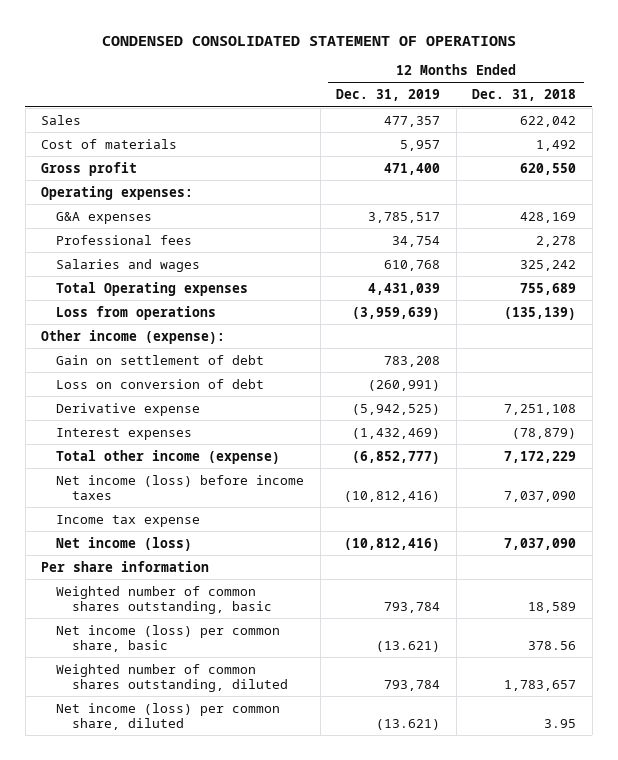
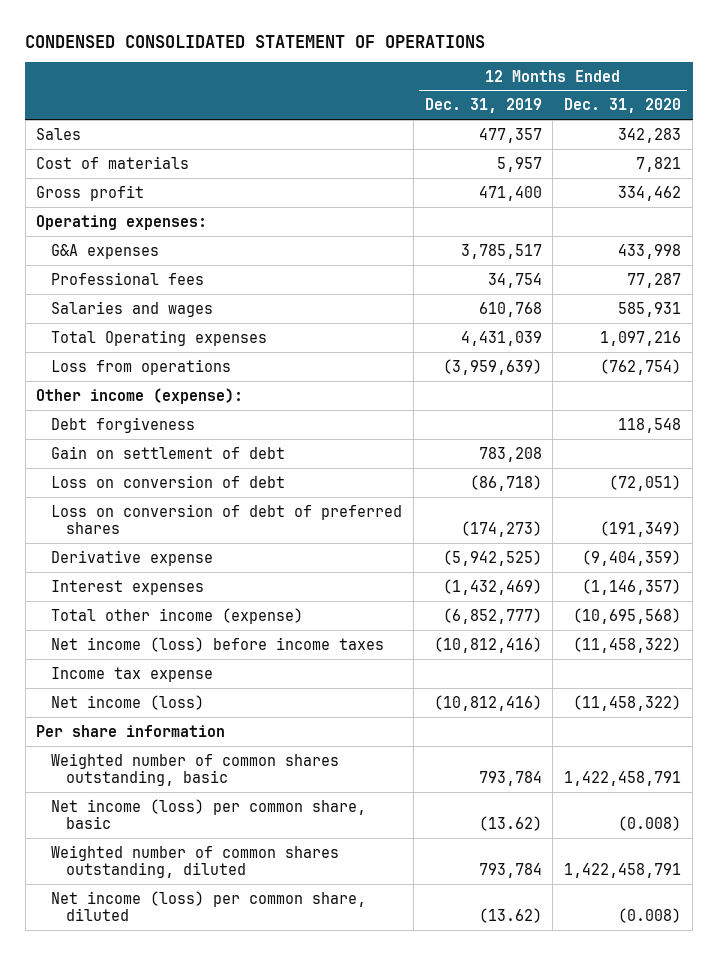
[472,89,577,102] Dec. 31, 2018 -> none
none -> [564,98,682,114] Dec. 31, 2020
none -> [51,416,196,433] Debt forgiveness
[368,379,441,391] (260,991) -> [469,474,542,491] (86,718)
none -> [51,503,403,535] Loss on conversion of debt of preferred shares
[376,641,441,653] (13.621) -> [478,816,542,832] (13.62)
[376,719,441,731] (13.621) -> [478,908,542,924] (13.62)

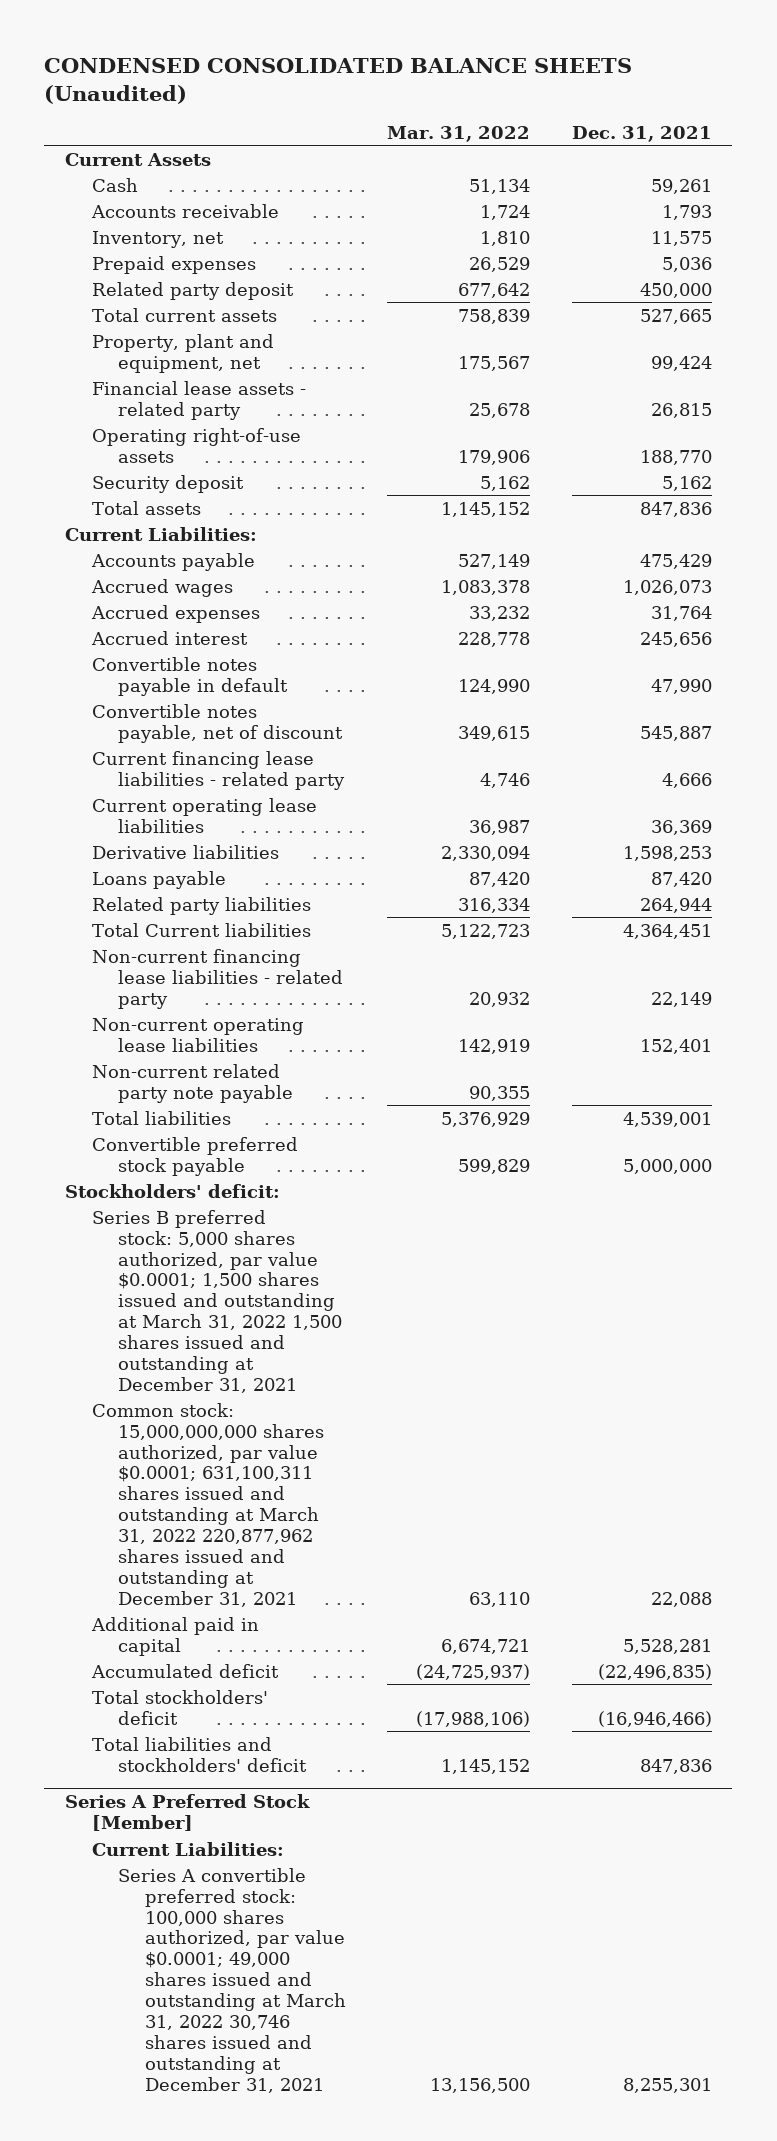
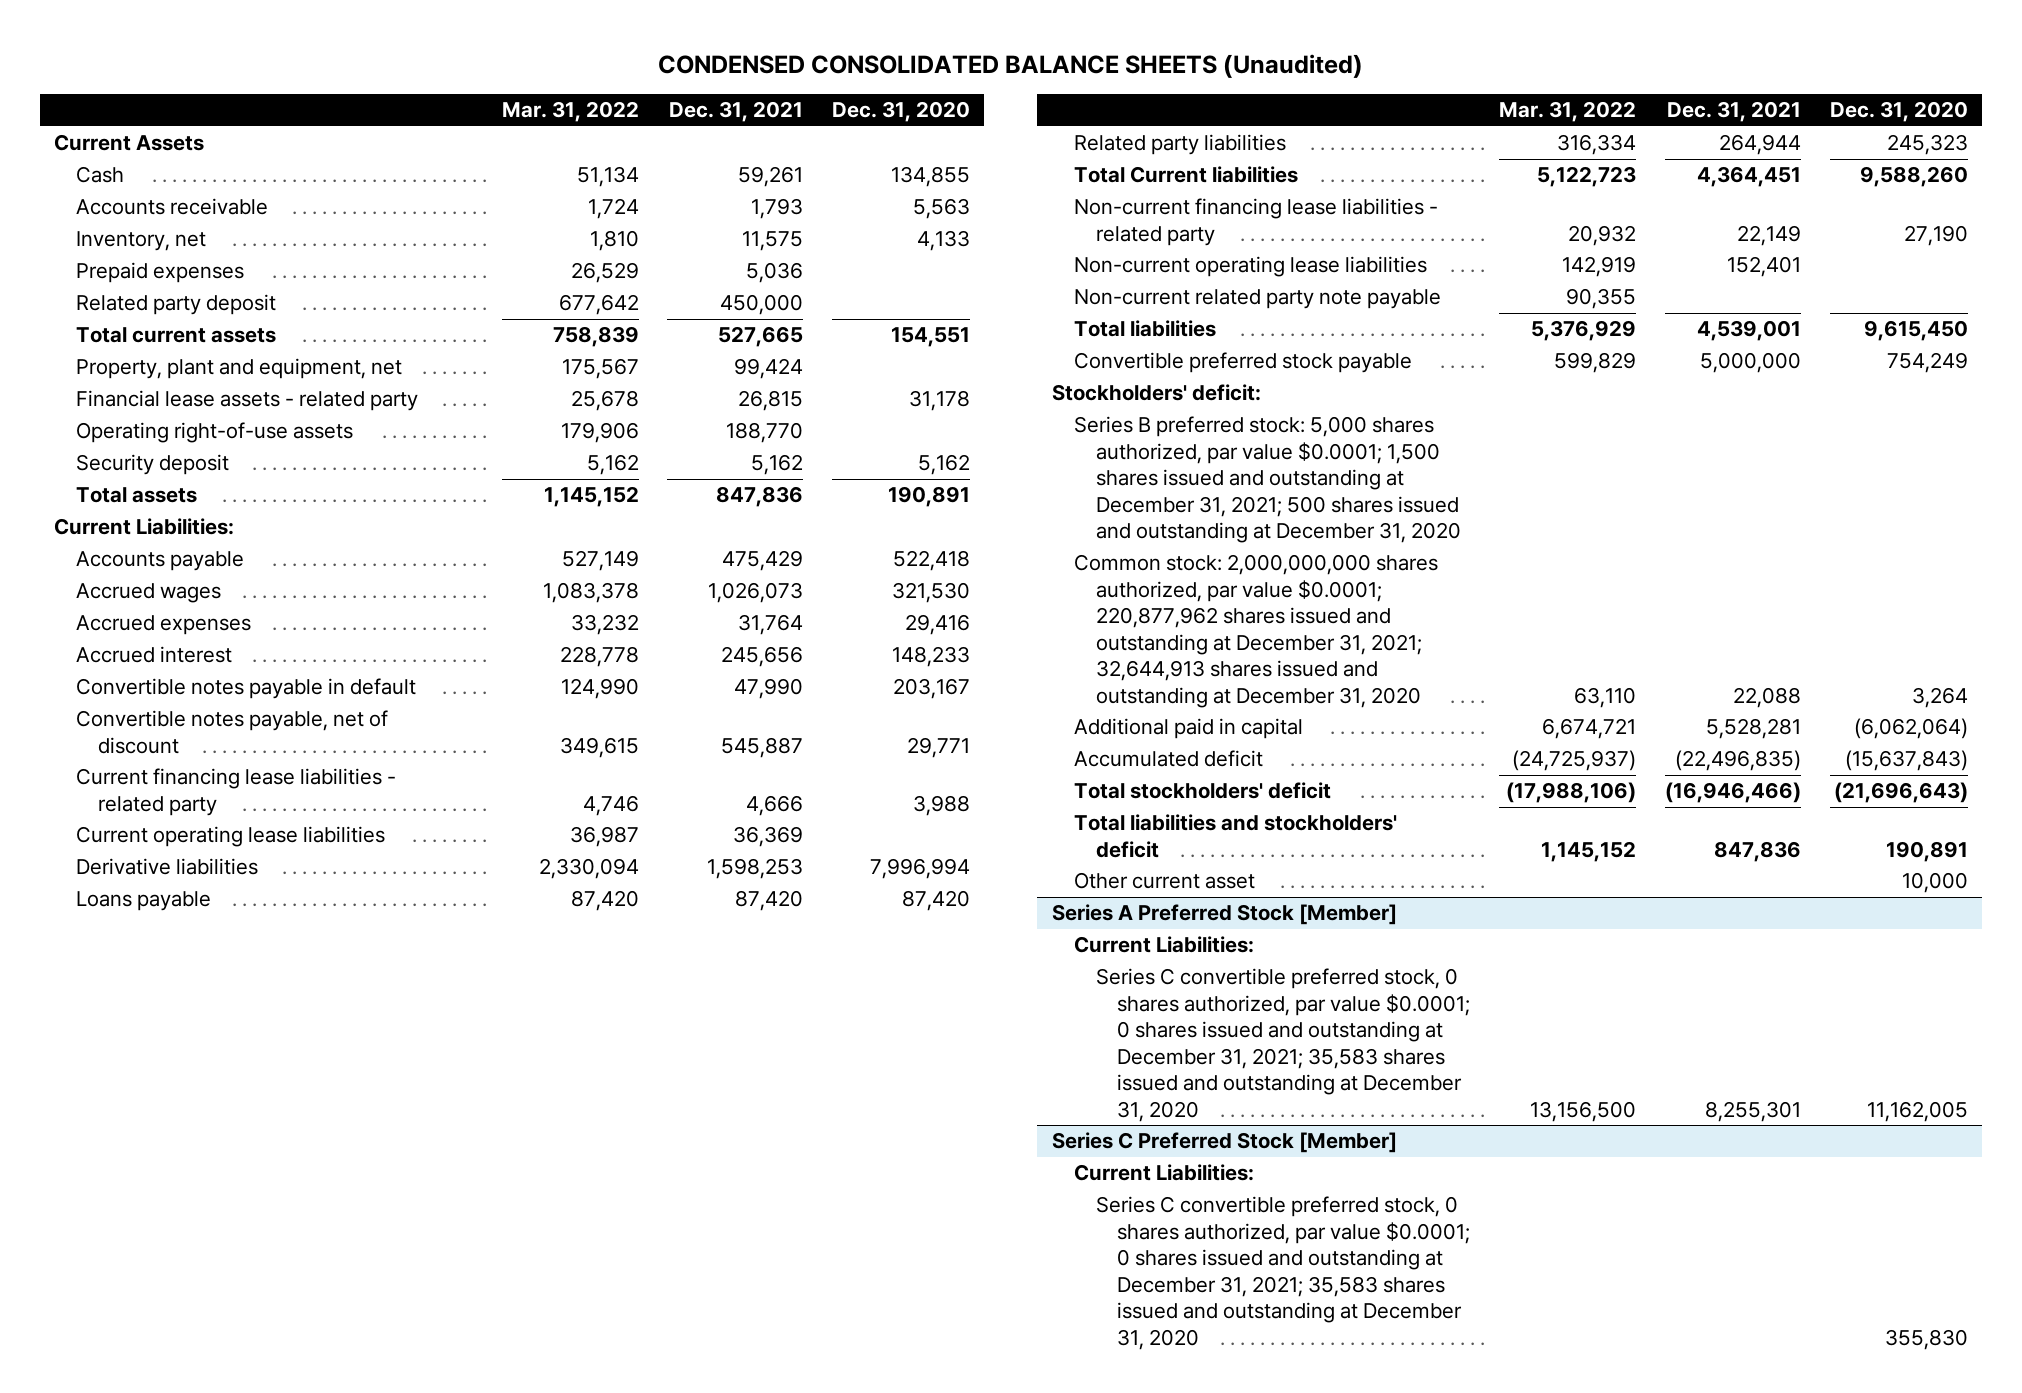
none -> [832,101,971,123] Dec. 31, 2020
[91,1209,343,1393] Series B preferred stock: 5,000 shares authorized, par value $0.0001; 1,500 shares issued and outstanding at March 31, 2022 1,500 shares issued and outstanding at December 31, 2021 -> [1073,416,1461,544] Series B preferred stock: 5,000 shares authorized, par value $0.0001; 1,500 shares issued and outstanding at December 31, 2021; 500 shares issued and outstanding at December 31, 2020
[91,1402,325,1607] Common stock: 15,000,000,000 shares authorized, par value $0.0001; 631,100,311 shares issued and outstanding at March 31, 2022 220,877,962 shares issued and outstanding at December 31, 2021 -> [1073,554,1438,708] Common stock: 2,000,000,000 shares authorized, par value $0.0001; 220,877,962 shares issued and outstanding at December 31, 2021; 32,644,913 shares issued and outstanding at December 31, 2020
none -> [1073,872,1255,890] Other current asset
[118,1867,346,2093] Series A convertible preferred stock: 100,000 shares authorized, par value $0.0001; 49,000 shares issued and outstanding at March 31, 2022 30,746 shares issued and outstanding at December 31, 2021 -> [1095,968,1471,1122] Series C convertible preferred stock, 0 shares authorized, par value $0.0001; 0 shares issued and outstanding at December 31, 2021; 35,583 shares issued and outstanding at December 31, 2020
none -> [1051,1132,1397,1154] Series C Preferred Stock [Member]
none -> [1073,1164,1254,1182] Current Liabilities:
none -> [1095,1196,1471,1350] Series C convertible preferred stock, 0 shares authorized, par value $0.0001; 0 shares issued and outstanding at December 31, 2021; 35,583 shares issued and outstanding at December 31, 2020

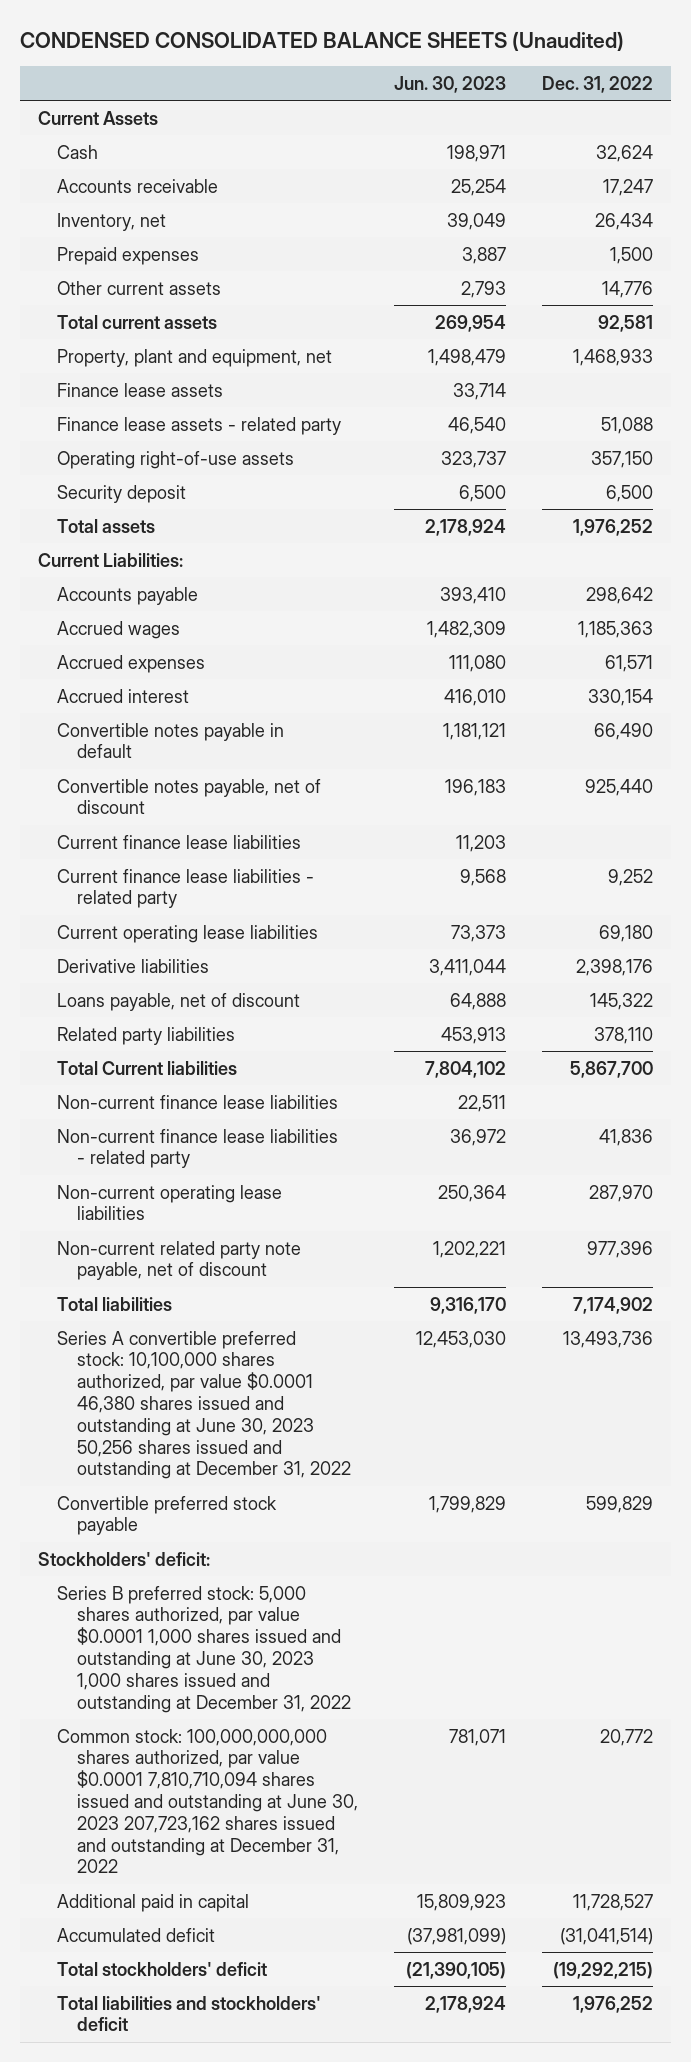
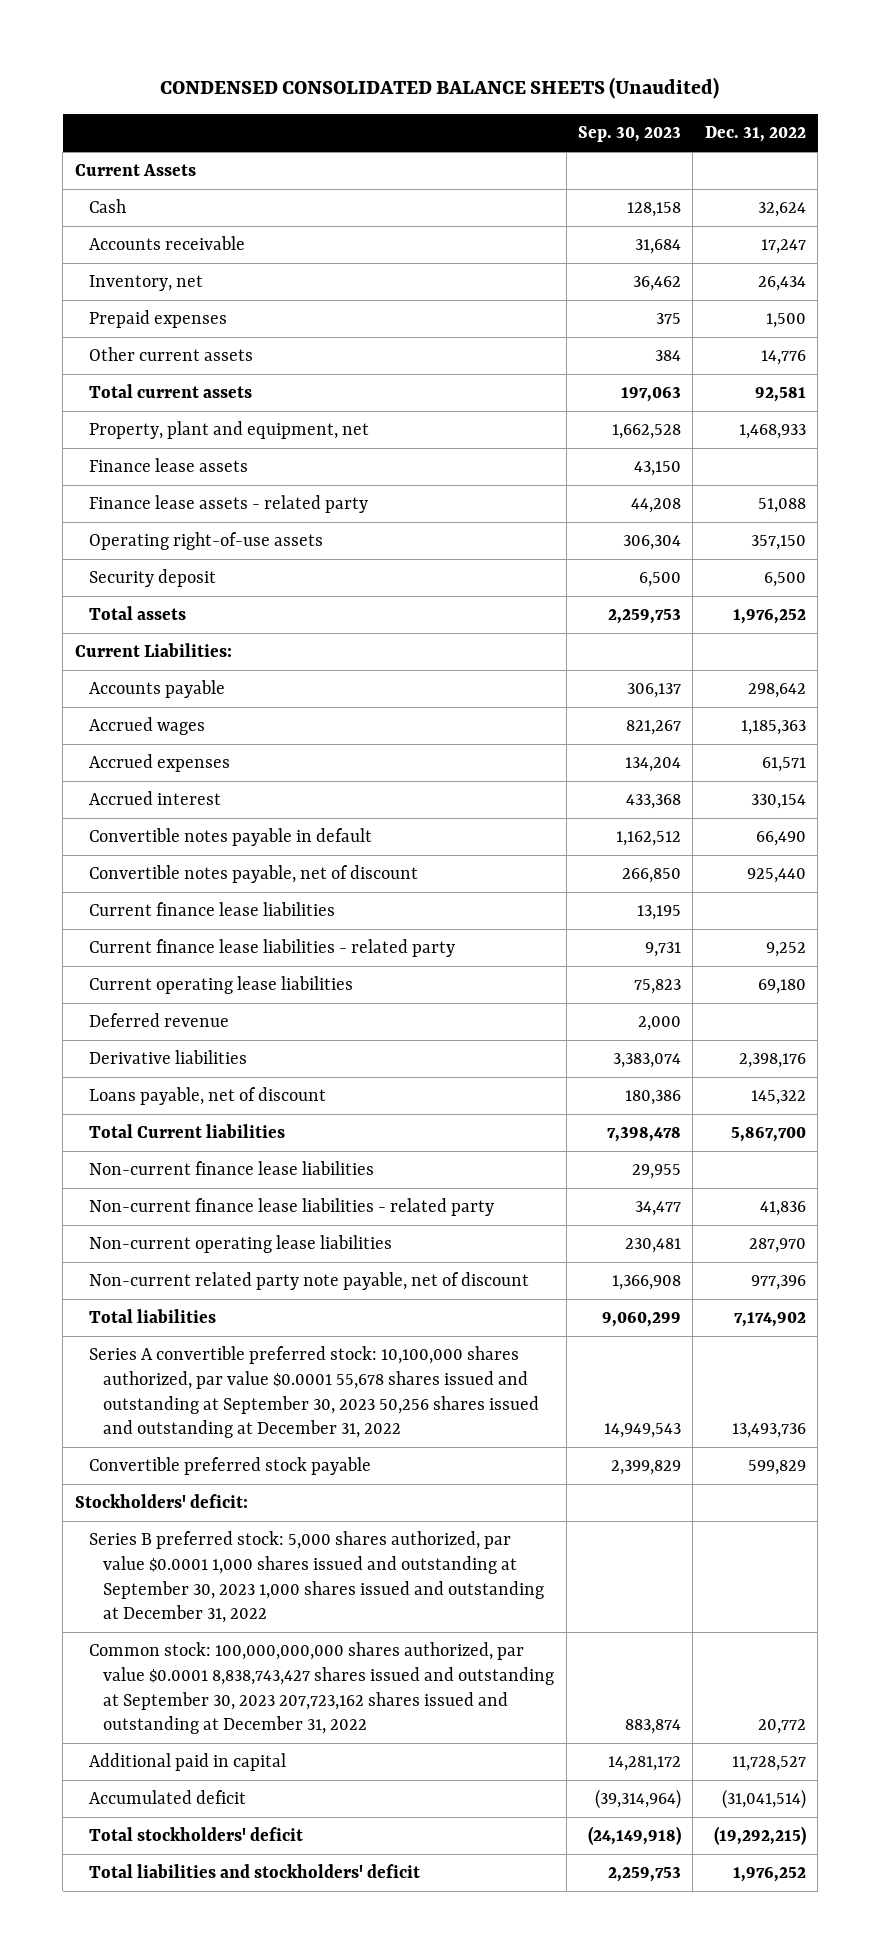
[394,75,507,93] Jun. 30, 2023 -> none
none -> [578,126,682,143] Sep. 30, 2023
none -> [89,1013,230,1028] Deferred revenue
[57,1026,236,1045] Related party liabilities -> none
[57,1330,351,1480] Series A convertible preferred stock: 10,100,000 shares authorized, par value $0.0001 46,380 shares issued and outstanding at June 30, 2023 50,256 shares issued and outstanding at December 31, 2022 -> [89,1346,540,1439] Series A convertible preferred stock: 10,100,000 shares authorized, par value $0.0001 55,678 shares issued and outstanding at September 30, 2023 50,256 shares issued and outstanding at December 31, 2022
[57,1585,351,1713] Series B preferred stock: 5,000 shares authorized, par value $0.0001 1,000 shares issued and outstanding at June 30, 2023 1,000 shares issued and outstanding at December 31, 2022 -> [89,1531,545,1624] Series B preferred stock: 5,000 shares authorized, par value $0.0001 1,000 shares issued and outstanding at September 30, 2023 1,000 shares issued and outstanding at December 31, 2022
[57,1728,358,1874] Common stock: 100,000,000,000 shares authorized, par value $0.0001 7,810,710,094 shares issued and outstanding at June 30, 2023 207,723,162 shares issued and outstanding at December 31, 2022 -> [89,1642,555,1735] Common stock: 100,000,000,000 shares authorized, par value $0.0001 8,838,743,427 shares issued and outstanding at September 30, 2023 207,723,162 shares issued and outstanding at December 31, 2022

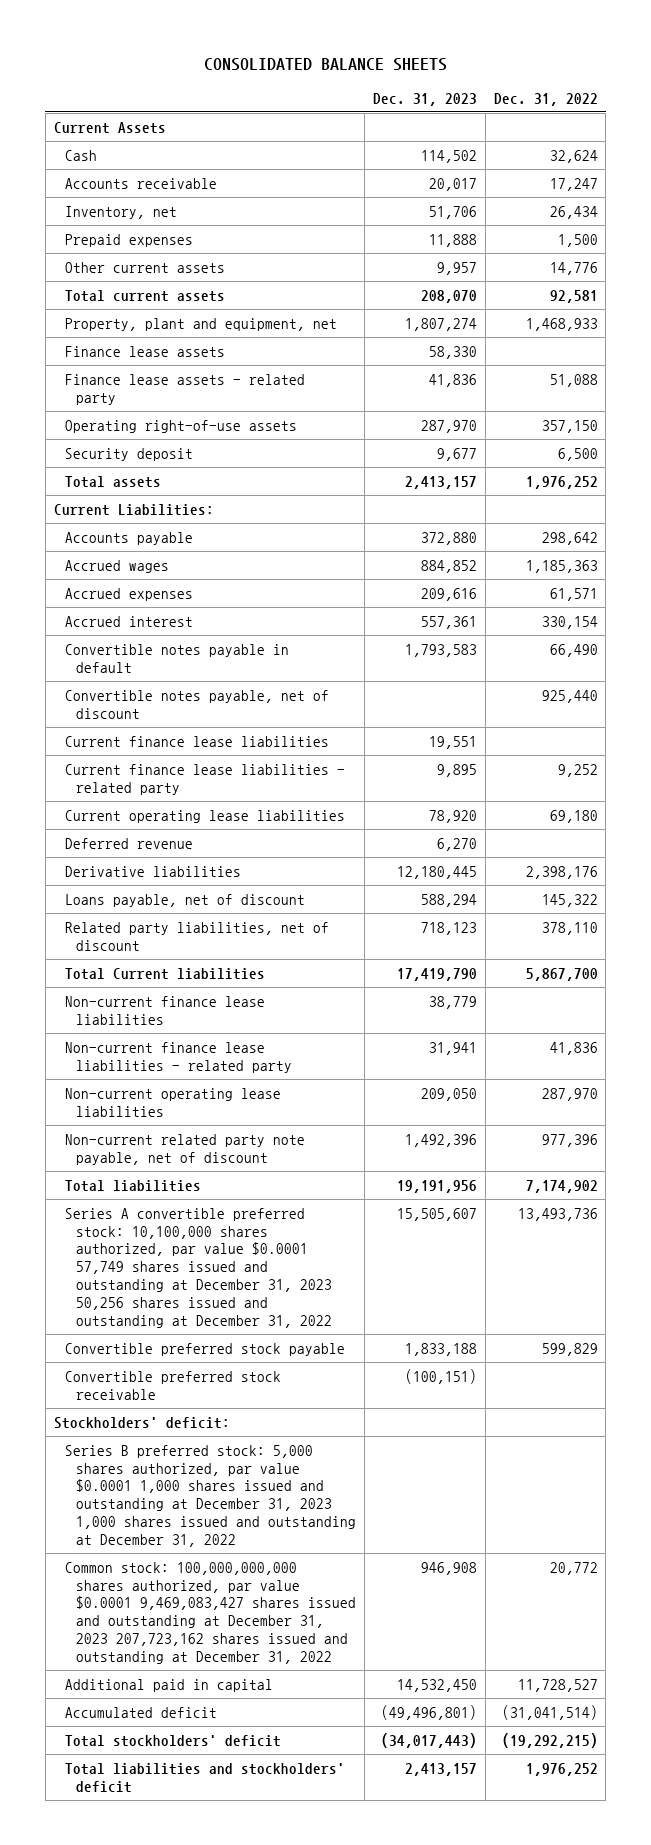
[160,77,720,100] CONDENSED CONSOLIDATED BALANCE SHEETS (Unaudited) -> [203,57,447,71] CONSOLIDATED BALANCE SHEETS
[578,126,682,143] Sep. 30, 2023 -> none
none -> [372,92,477,106] Dec. 31, 2023
none -> [64,921,329,951] Related party liabilities, net of discount
[89,1346,540,1439] Series A convertible preferred stock: 10,100,000 shares authorized, par value $0.0001 55,678 shares issued and outstanding at September 30, 2023 50,256 shares issued and outstanding at December 31, 2022 -> [64,1207,333,1328] Series A convertible preferred stock: 10,100,000 shares authorized, par value $0.0001 57,749 shares issued and outstanding at December 31, 2023 50,256 shares issued and outstanding at December 31, 2022
none -> [64,1370,281,1400] Convertible preferred stock receivable
[89,1531,545,1624] Series B preferred stock: 5,000 shares authorized, par value $0.0001 1,000 shares issued and outstanding at September 30, 2023 1,000 shares issued and outstanding at December 31, 2022 -> [64,1444,357,1547] Series B preferred stock: 5,000 shares authorized, par value $0.0001 1,000 shares issued and outstanding at December 31, 2023 1,000 shares issued and outstanding at December 31, 2022
[89,1642,555,1735] Common stock: 100,000,000,000 shares authorized, par value $0.0001 8,838,743,427 shares issued and outstanding at September 30, 2023 207,723,162 shares issued and outstanding at December 31, 2022 -> [64,1561,357,1664] Common stock: 100,000,000,000 shares authorized, par value $0.0001 9,469,083,427 shares issued and outstanding at December 31, 2023 207,723,162 shares issued and outstanding at December 31, 2022

